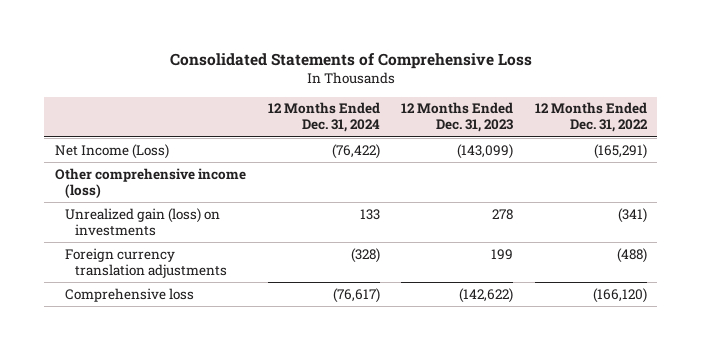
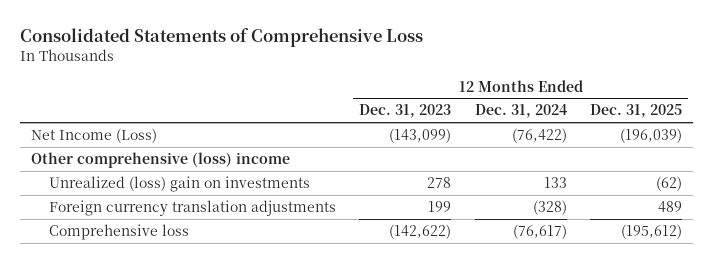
[534,102,648,133] 12 Months Ended Dec. 31, 2022 -> none
none -> [589,104,682,119] Dec. 31, 2025
[55,167,247,198] Other comprehensive income (loss) -> [31,151,291,168] Other comprehensive (loss) income
[65,207,221,236] Unrealized gain (loss) on investments -> [49,175,311,192] Unrealized (loss) gain on investments

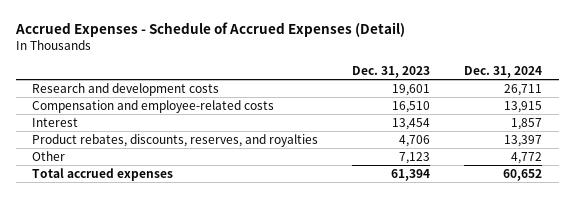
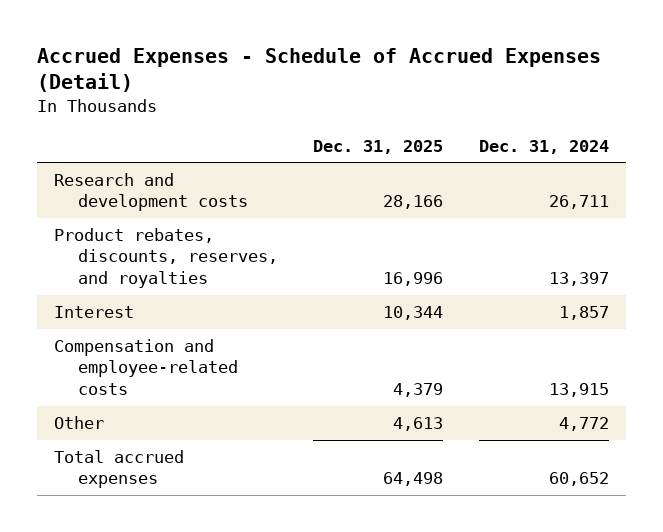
[352,66,431,79] Dec. 31, 2023 -> none
none -> [313,139,444,154] Dec. 31, 2025
[32,118,79,128] Interest -> [54,305,135,318] Interest
[32,100,275,114] Compensation and employee-related costs -> [54,338,239,396] Compensation and employee-related costs

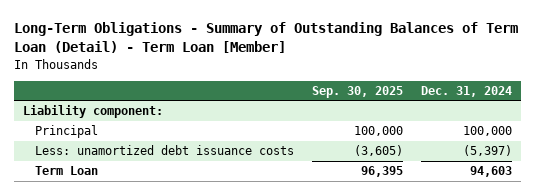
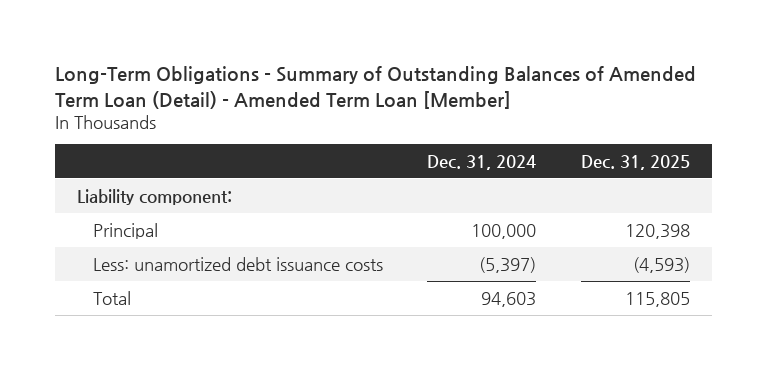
[14,22,519,54] Long-Term Obligations - Summary of Outstanding Balances of Term Loan (Detail) - Term Loan [Member] -> [54,66,696,109] Long-Term Obligations - Summary of Outstanding Balances of Amended Term Loan (Detail) - Amended Term Loan [Member]
[312,86,404,99] Sep. 30, 2025 -> none
none -> [580,154,690,170] Dec. 31, 2025
[35,166,99,176] Term Loan -> [93,290,132,305] Total

